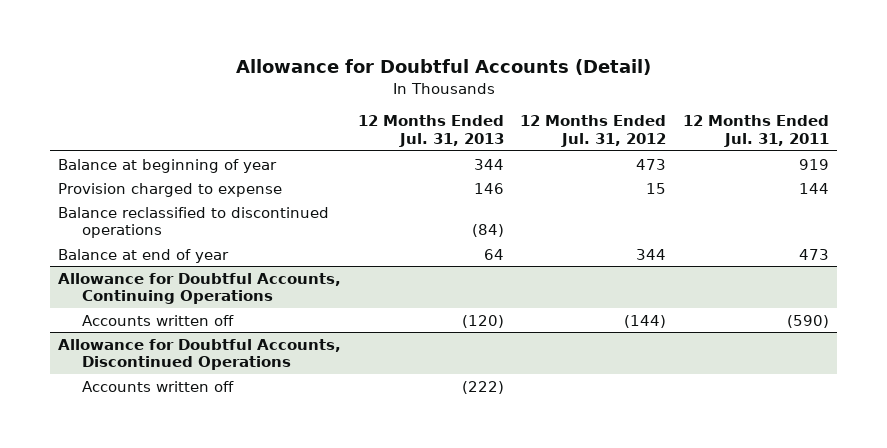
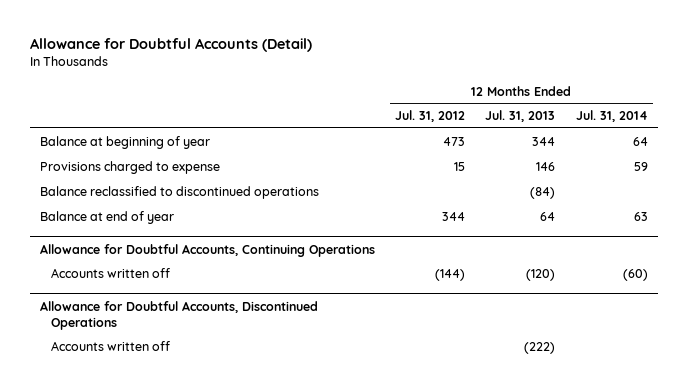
[682,115,829,148] 12 Months Ended Jul. 31, 2011 -> none
none -> [575,110,648,123] Jul. 31, 2014
[58,182,283,197] Provision charged to expense -> [39,160,220,174] Provisions charged to expense

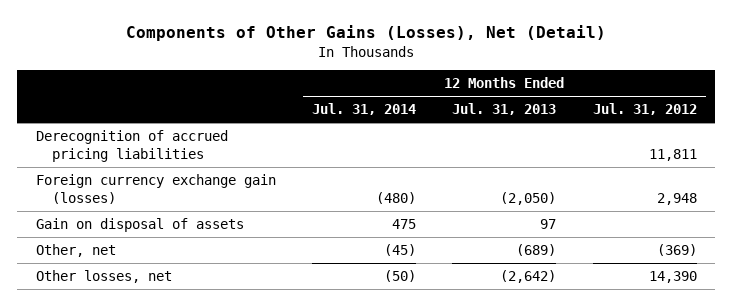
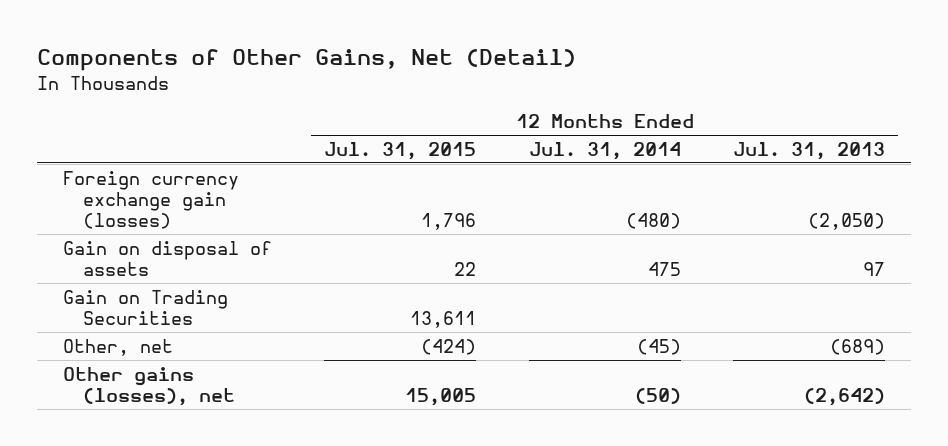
[126,25,607,42] Components of Other Gains (Losses), Net (Detail) -> [37,49,577,72] Components of Other Gains, Net (Detail)
[592,103,697,116] Jul. 31, 2012 -> none
none -> [324,142,477,161] Jul. 31, 2015
[35,129,228,162] Derecognition of accrued pricing liabilities -> none
none -> [63,289,229,325] Gain on Trading Securities
[35,269,172,283] Other losses, net -> [63,366,236,406] Other gains (losses), net

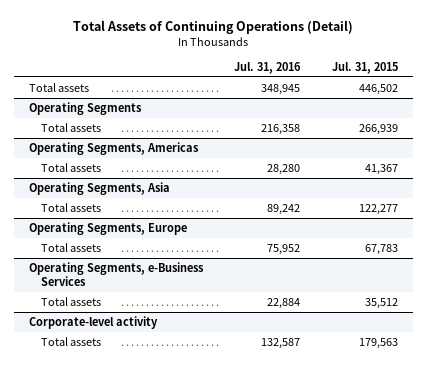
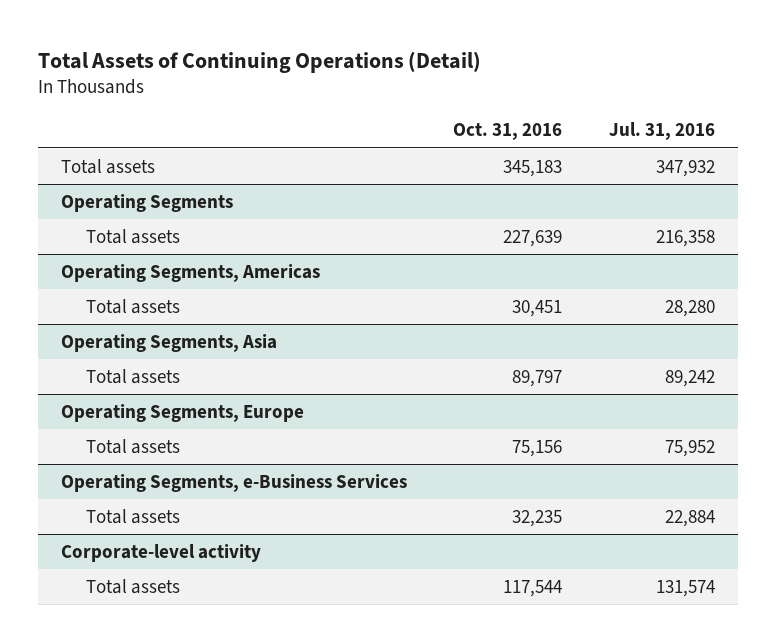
[331,61,398,74] Jul. 31, 2015 -> none
none -> [453,123,563,141] Oct. 31, 2016
[261,84,301,96] 348,945 -> [655,159,715,177] 347,932
[261,338,301,350] 132,587 -> [655,579,715,597] 131,574

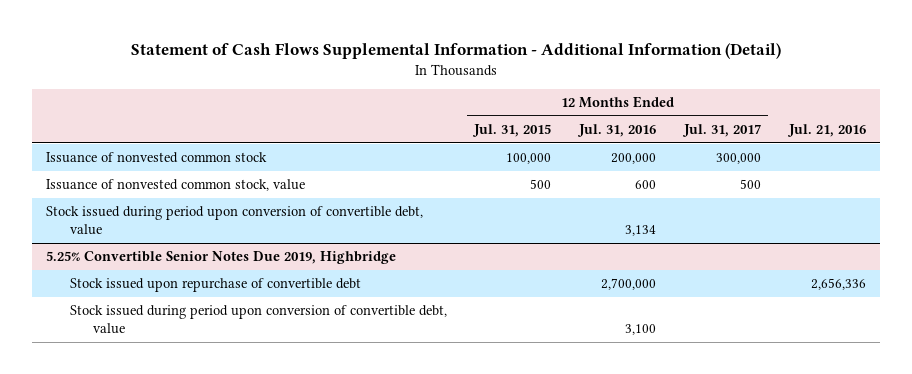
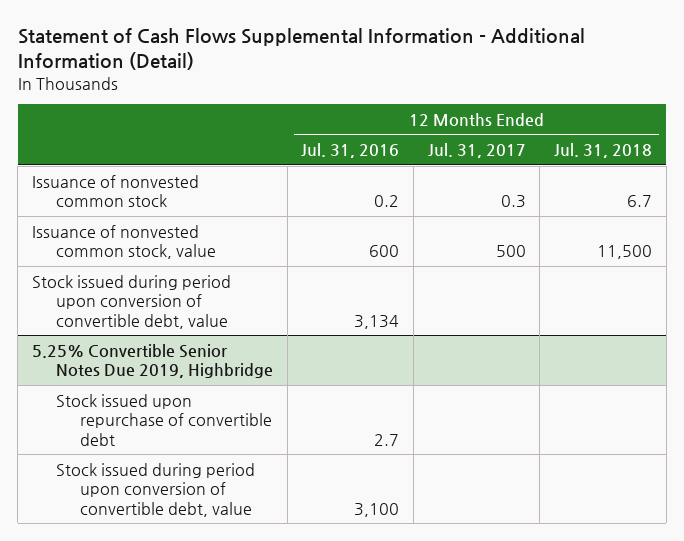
[472,124,552,138] Jul. 31, 2015 -> none
[786,124,866,138] Jul. 21, 2016 -> none
none -> [553,143,652,159] Jul. 31, 2018
[611,153,657,165] 200,000 -> [374,195,400,208] 0.2
[715,153,761,165] 300,000 -> [500,195,526,209] 0.3
[601,278,657,291] 2,700,000 -> [374,433,400,446] 2.7

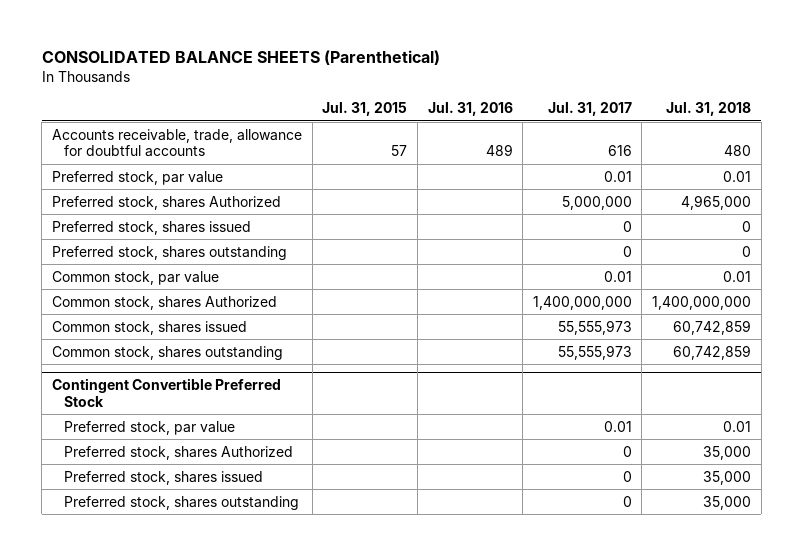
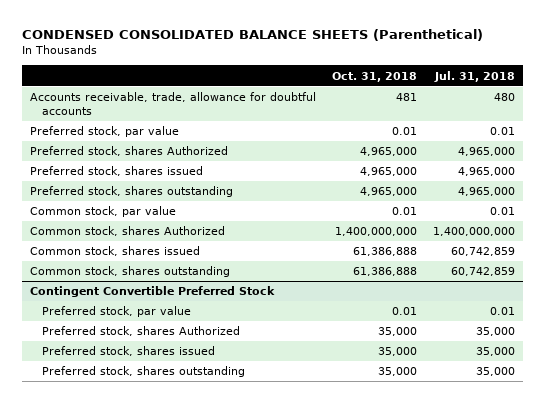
[41,50,440,66] CONSOLIDATED BALANCE SHEETS (Parenthetical) -> [21,29,483,42] CONDENSED CONSOLIDATED BALANCE SHEETS (Parenthetical)
[322,102,408,117] Jul. 31, 2015 -> none
[427,102,513,117] Jul. 31, 2016 -> none
[547,102,632,117] Jul. 31, 2017 -> none
none -> [332,71,418,82] Oct. 31, 2018
[742,220,752,232] 0 -> [458,167,516,177] 4,965,000
[742,245,752,257] 0 -> [458,187,516,197] 4,965,000

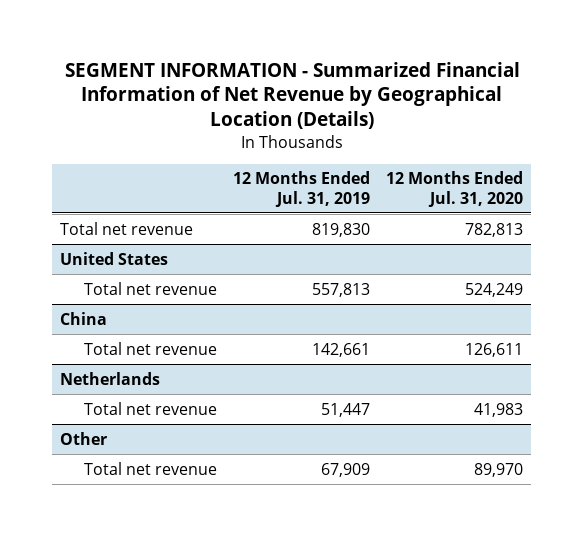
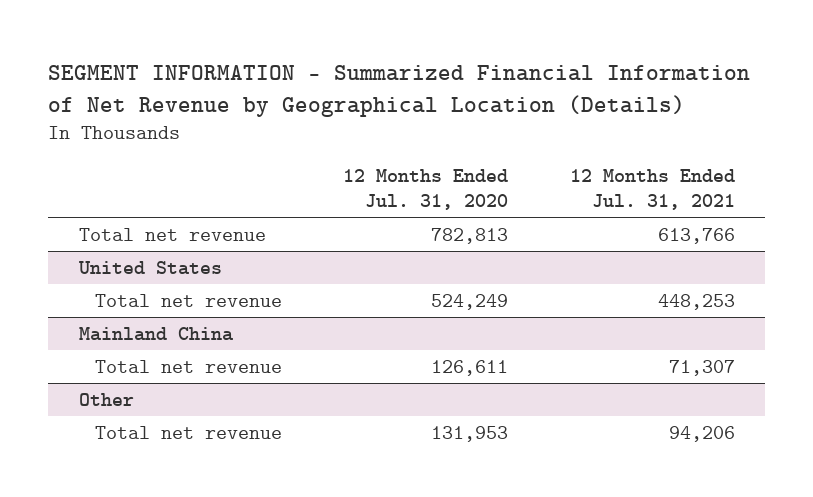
[233,171,371,207] 12 Months Ended Jul. 31, 2019 -> none
none -> [569,169,735,210] 12 Months Ended Jul. 31, 2021
[60,311,108,325] China -> [78,326,233,341] Mainland China
[60,371,161,385] Netherlands -> none
[83,401,217,415] Total net revenue -> none
[474,462,524,477] 89,970 -> [431,425,509,442] 131,953

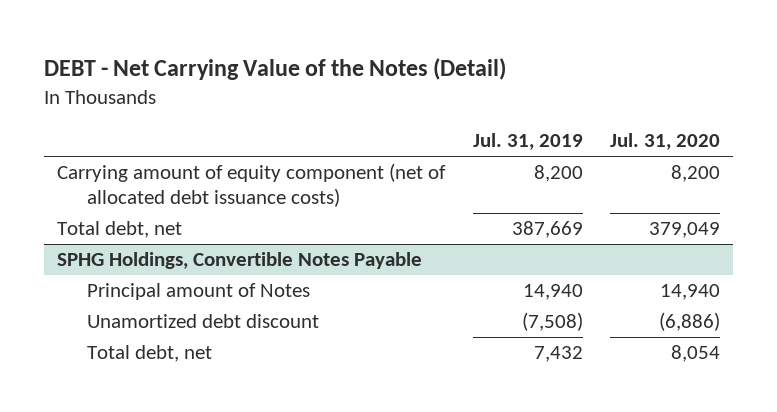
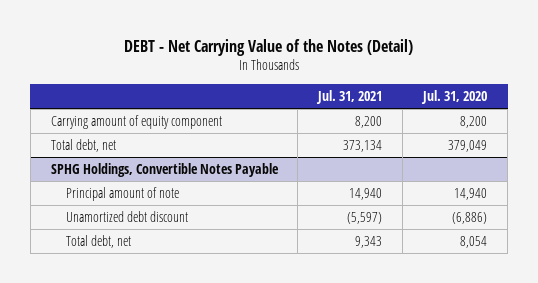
[472,133,583,151] Jul. 31, 2019 -> none
none -> [316,89,383,104] Jul. 31, 2021
[57,163,447,208] Carrying amount of equity component (net of allocated debt issuance costs) -> [50,115,222,130] Carrying amount of equity component
[86,283,310,301] Principal amount of Notes -> [65,187,179,202] Principal amount of note

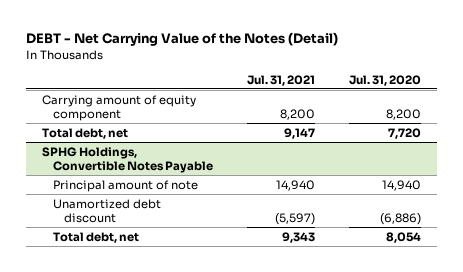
[343,140,383,153] 373,134 -> [283,127,315,139] 9,147
[448,140,488,153] 379,049 -> [387,127,421,139] 7,720

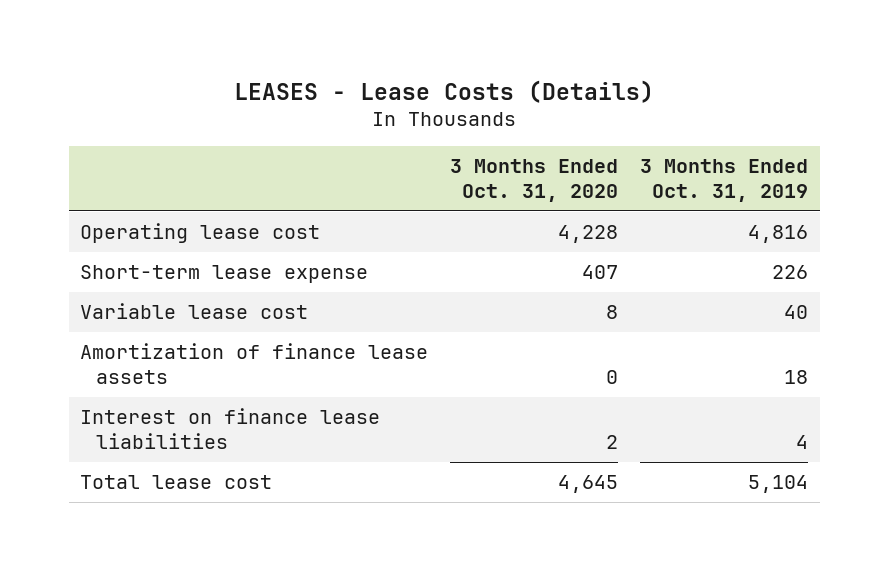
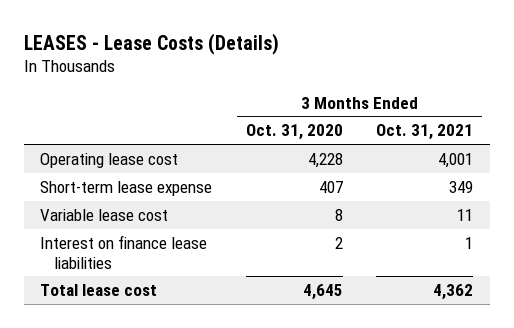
[640,159,809,203] 3 Months Ended Oct. 31, 2019 -> none
none -> [376,124,474,141] Oct. 31, 2021
[79,343,428,385] Amortization of finance lease assets -> none

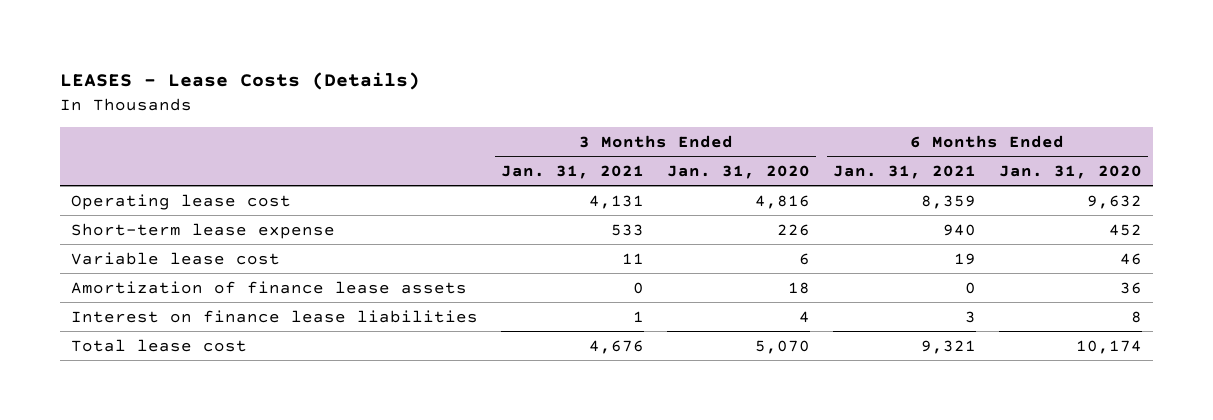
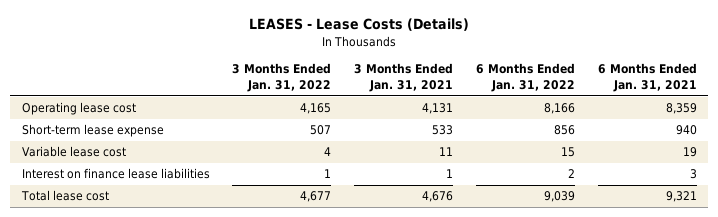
[667,164,811,179] Jan. 31, 2020 -> none
[998,164,1142,179] Jan. 31, 2020 -> none
none -> [232,63,332,93] 3 Months Ended Jan. 31, 2022
none -> [475,63,575,93] 6 Months Ended Jan. 31, 2022
[71,280,468,294] Amortization of finance lease assets -> none

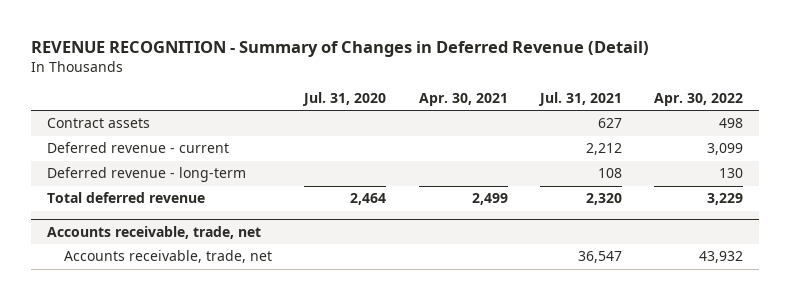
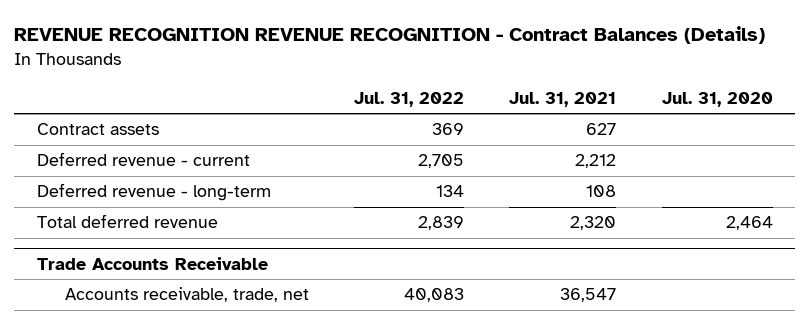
[30,40,649,57] REVENUE RECOGNITION - Summary of Changes in Deferred Revenue (Detail) -> [14,26,766,45] REVENUE RECOGNITION REVENUE RECOGNITION - Contract Balances (Details)
[418,93,508,107] Apr. 30, 2021 -> none
[654,93,744,107] Apr. 30, 2022 -> none
none -> [354,91,465,107] Jul. 31, 2022
[46,226,261,240] Accounts receivable, trade, net -> [36,256,268,270] Trade Accounts Receivable

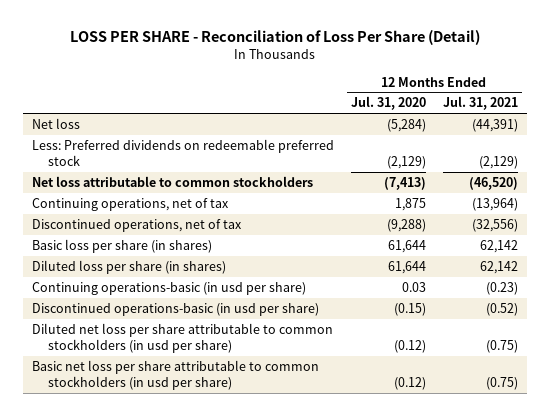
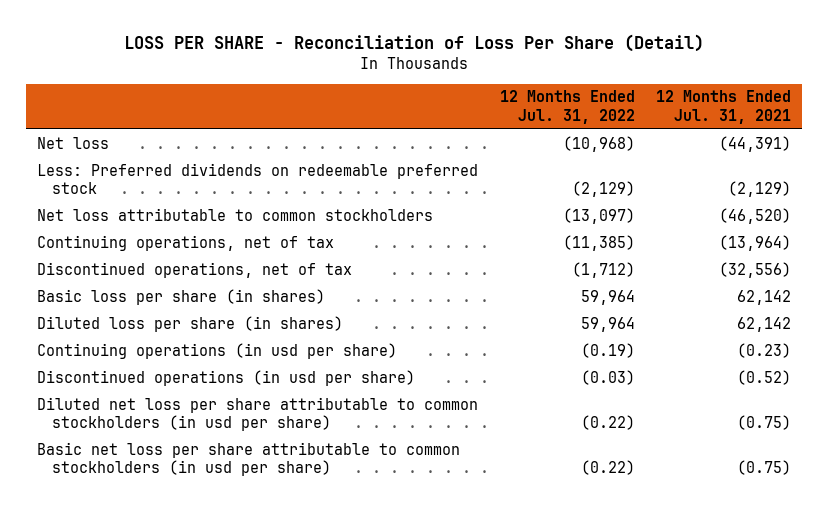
[350,96,426,111] Jul. 31, 2020 -> none
none -> [499,90,635,124] 12 Months Ended Jul. 31, 2022
[31,281,306,295] Continuing operations-basic (in usd per share) -> [37,342,398,359] Continuing operations (in usd per share)
[31,302,319,316] Discontinued operations-basic (in usd per share) -> [37,369,416,386] Discontinued operations (in usd per share)

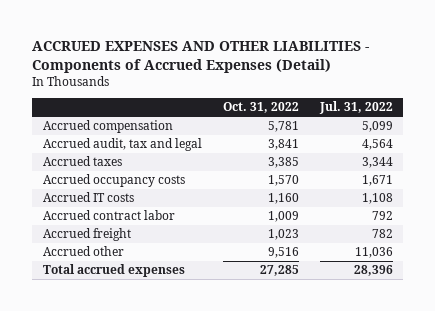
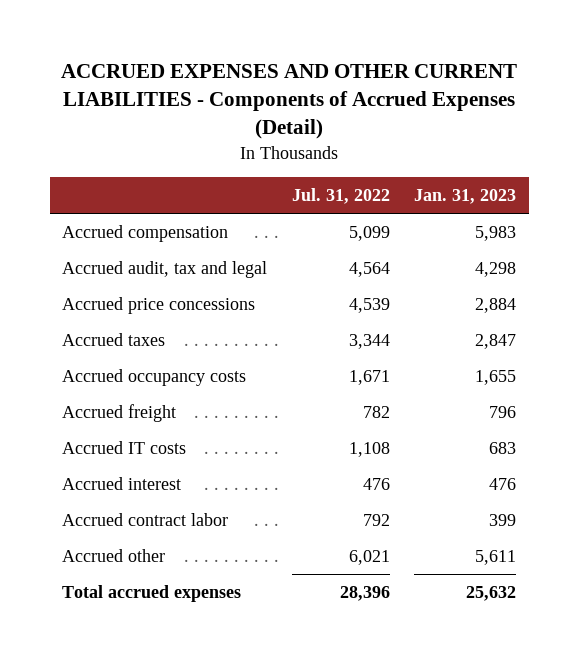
[32,41,370,73] ACCRUED EXPENSES AND OTHER LIABILITIES - Components of Accrued Expenses (Detail) -> [61,63,518,140] ACCRUED EXPENSES AND OTHER CURRENT LIABILITIES - Components of Accrued Expenses (Detail)
[222,102,299,114] Oct. 31, 2022 -> none
none -> [414,189,517,205] Jan. 31, 2023
none -> [62,297,256,315] Accrued price concessions
[42,228,131,242] Accrued freight -> [62,404,177,423] Accrued freight
none -> [62,477,182,491] Accrued interest
[354,247,393,259] 11,036 -> [348,550,390,566] 6,021

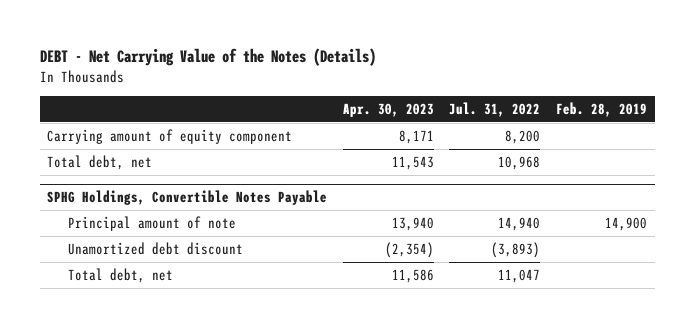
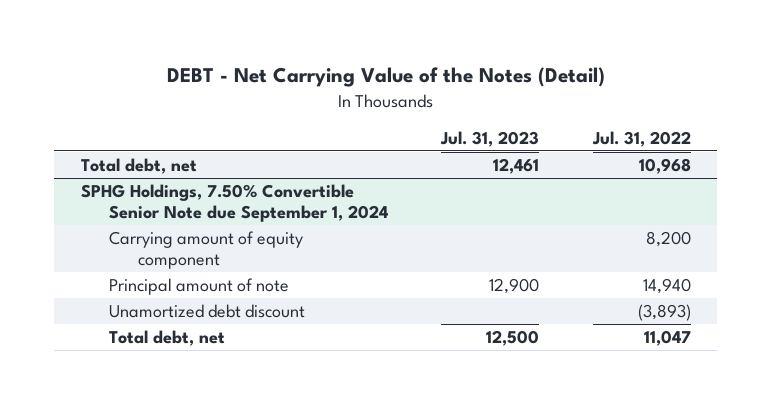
[39,48,376,67] DEBT - Net Carrying Value of the Notes (Details) -> [166,67,605,88] DEBT - Net Carrying Value of the Notes (Detail)
[342,102,434,117] Apr. 30, 2023 -> none
[555,101,647,117] Feb. 28, 2019 -> none
none -> [440,130,540,147] Jul. 31, 2023
[47,128,293,144] Carrying amount of equity component -> none
[47,190,328,206] SPHG Holdings, Convertible Notes Payable -> none
none -> [80,183,389,222] SPHG Holdings, 7.50% Convertible Senior Note due September 1, 2024
none -> [109,230,304,269] Carrying amount of equity component

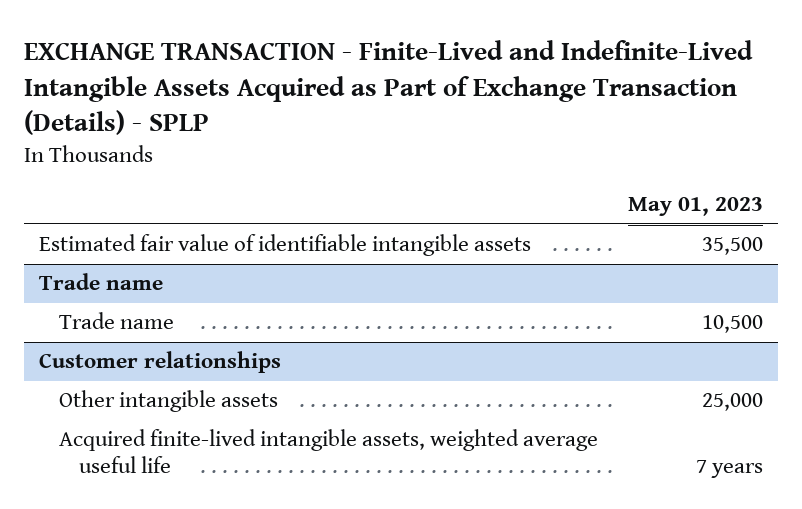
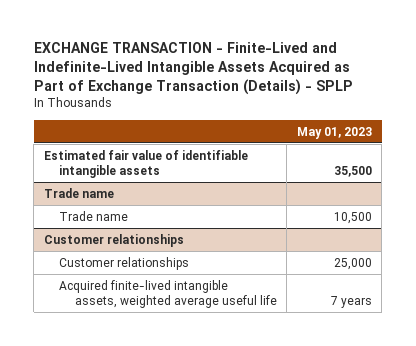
[59,390,279,413] Other intangible assets -> [59,256,190,270] Customer relationships

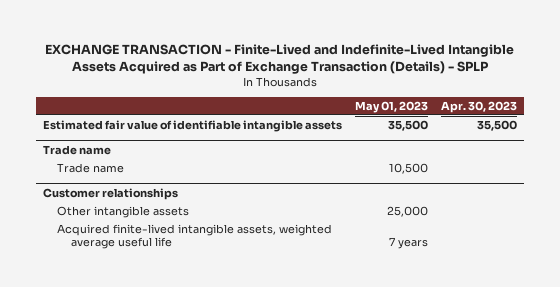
none -> [441,100,518,113] Apr. 30, 2023
[59,256,190,270] Customer relationships -> [57,206,190,219] Other intangible assets

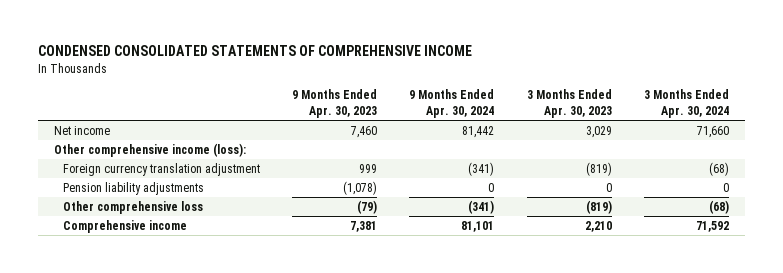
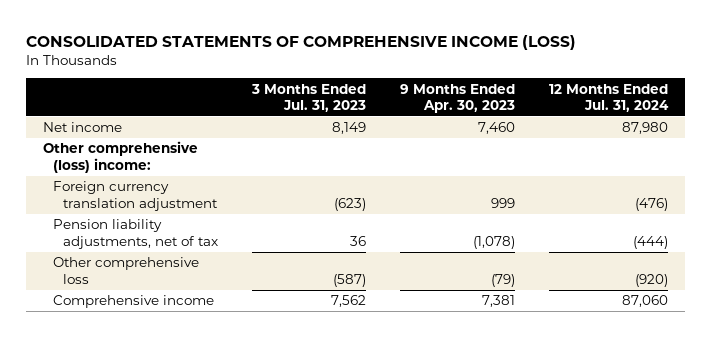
[37,45,472,57] CONDENSED CONSOLIDATED STATEMENTS OF COMPREHENSIVE INCOME -> [26,34,577,50] CONSOLIDATED STATEMENTS OF COMPREHENSIVE INCOME (LOSS)
[409,88,495,118] 9 Months Ended Apr. 30, 2024 -> none
[526,88,612,118] 3 Months Ended Apr. 30, 2023 -> none
[643,88,729,118] 3 Months Ended Apr. 30, 2024 -> none
none -> [251,83,367,112] 3 Months Ended Jul. 31, 2023
none -> [548,83,669,112] 12 Months Ended Jul. 31, 2024
[53,142,246,157] Other comprehensive income (loss): -> [42,141,198,173] Other comprehensive (loss) income:
[62,181,204,195] Pension liability adjustments -> [53,219,219,249] Pension liability adjustments, net of tax

